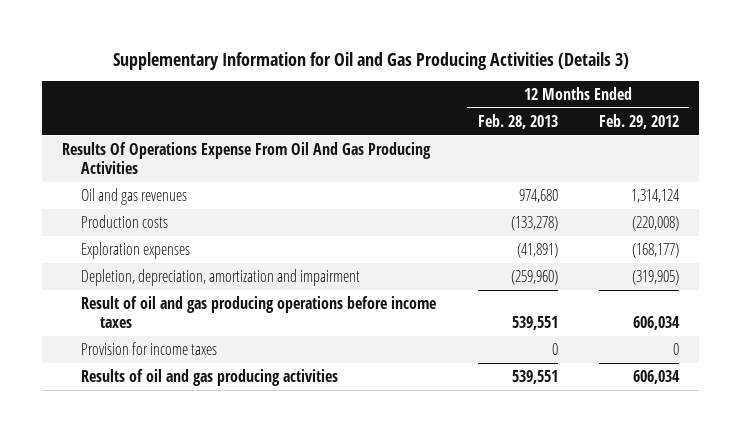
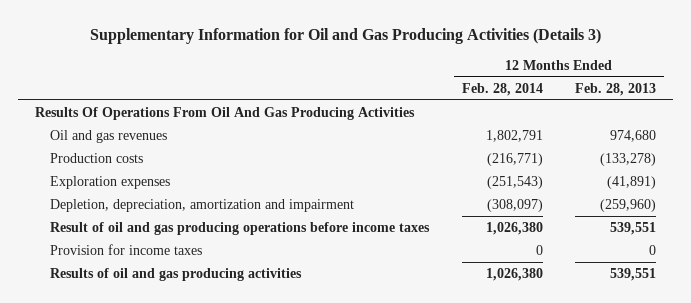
[598,113,679,129] Feb. 29, 2012 -> none
none -> [461,82,543,96] Feb. 28, 2014
[62,141,432,174] Results Of Operations Expense From Oil And Gas Producing Activities -> [34,106,415,120] Results Of Operations From Oil And Gas Producing Activities

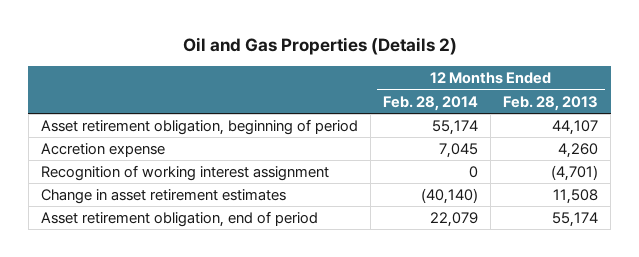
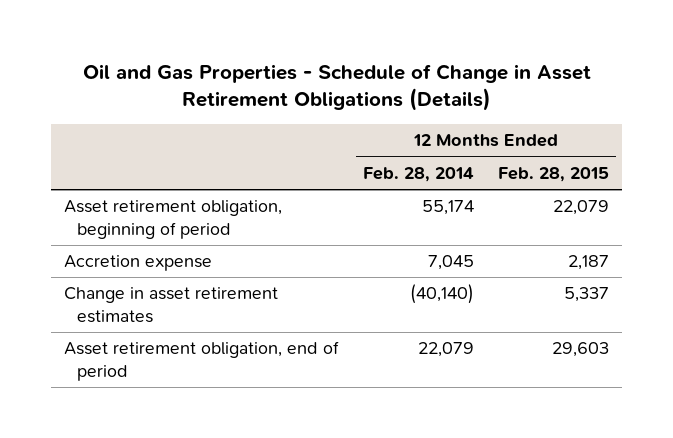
[182,37,457,56] Oil and Gas Properties (Details 2) -> [82,63,591,112] Oil and Gas Properties - Schedule of Change in Asset Retirement Obligations (Details)
[503,95,599,111] Feb. 28, 2013 -> none
none -> [498,166,610,182] Feb. 28, 2015
[40,165,329,182] Recognition of working interest assignment -> none

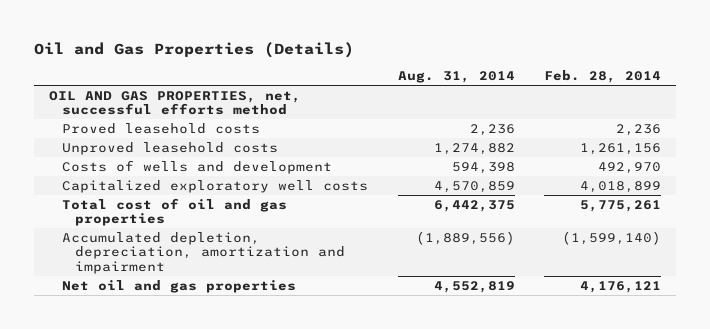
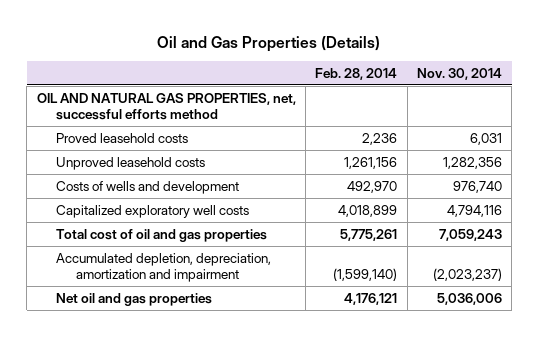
[397,71,515,84] Aug. 31, 2014 -> none
none -> [416,67,502,80] Nov. 30, 2014
[48,90,301,116] OIL AND GAS PROPERTIES, net, successful efforts method -> [36,92,296,120] OIL AND NATURAL GAS PROPERTIES, net, successful efforts method

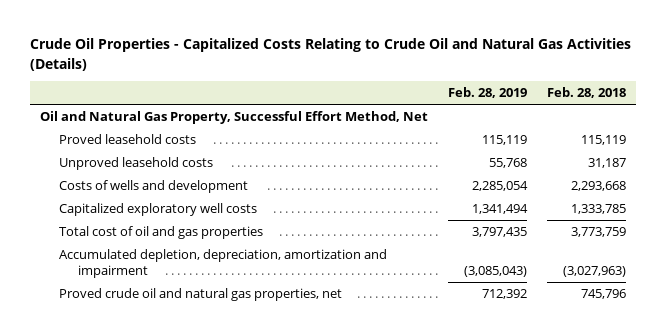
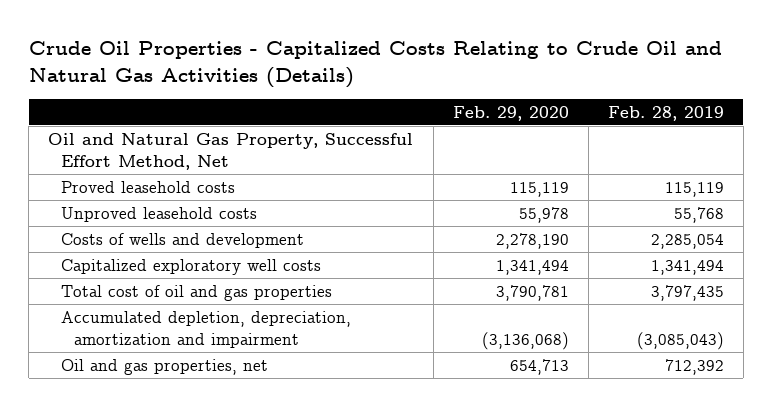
[546,86,626,98] Feb. 28, 2018 -> none
none -> [452,105,569,121] Feb. 29, 2020
[59,287,343,301] Proved crude oil and natural gas properties, net -> [61,358,269,375] Oil and gas properties, net

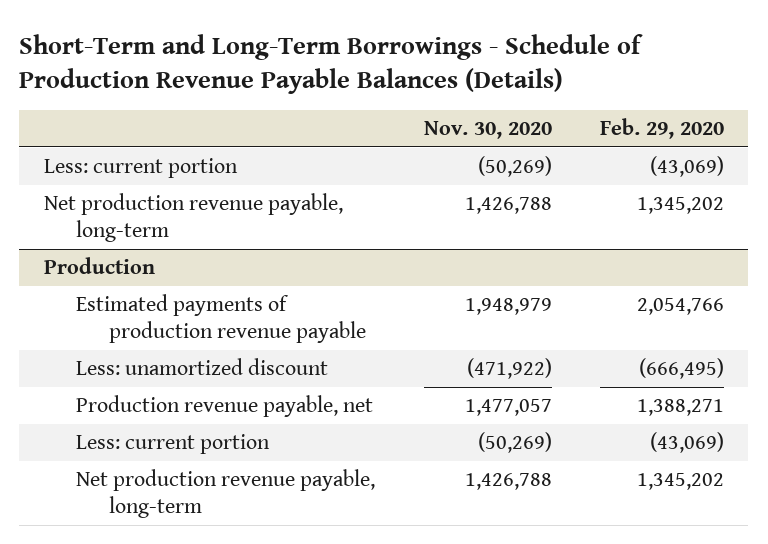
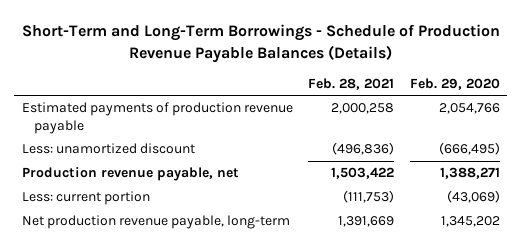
[423,121,552,140] Nov. 30, 2020 -> none
none -> [308,77,395,90] Feb. 28, 2021
[43,158,238,179] Less: current portion -> none
[43,193,343,243] Net production revenue payable, long-term -> none
[43,257,155,275] Production -> none

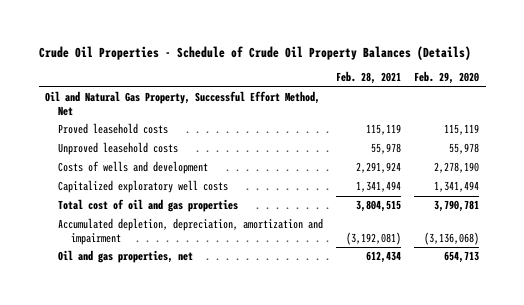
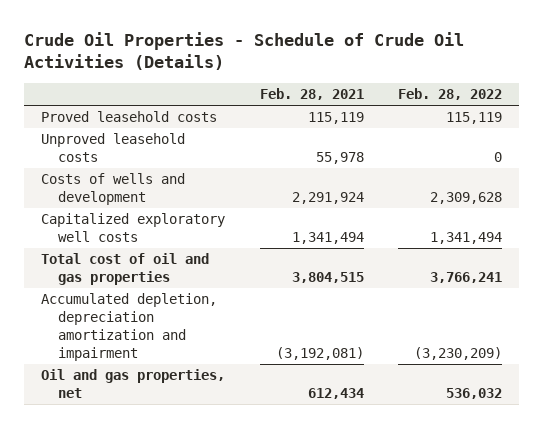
[38,45,471,60] Crude Oil Properties - Schedule of Crude Oil Property Balances (Details) -> [24,32,465,71] Crude Oil Properties - Schedule of Crude Oil Activities (Details)
[414,71,480,85] Feb. 29, 2020 -> none
none -> [397,88,502,101] Feb. 28, 2022
[45,91,321,117] Oil and Natural Gas Property, Successful Effort Method, Net -> none
[58,218,324,246] Accumulated depletion, depreciation, amortization and impairment -> [41,293,218,361] Accumulated depletion, depreciation amortization and impairment

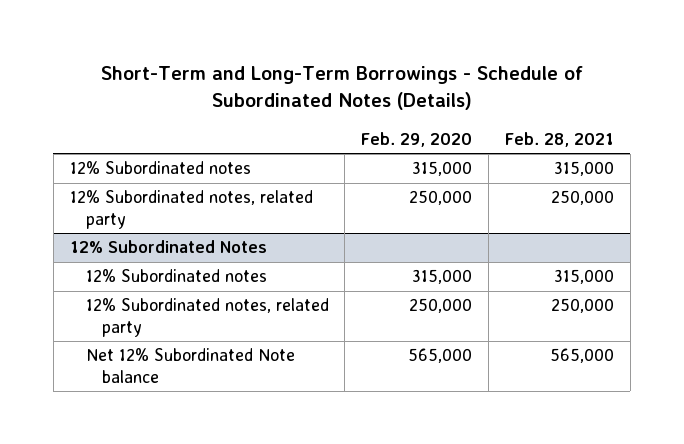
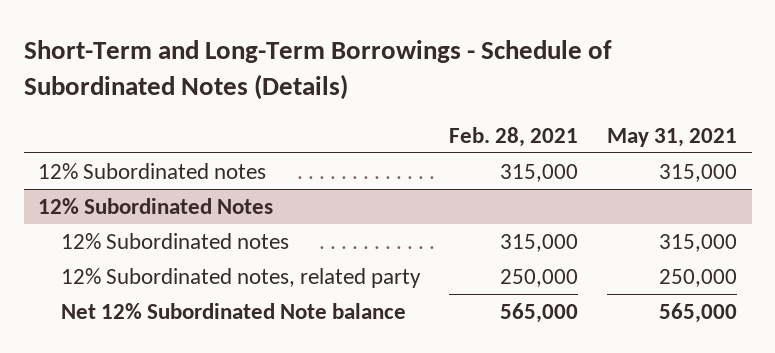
[361,131,473,147] Feb. 29, 2020 -> none
none -> [607,127,738,147] May 31, 2021
[69,190,313,229] 12% Subordinated notes, related party -> none

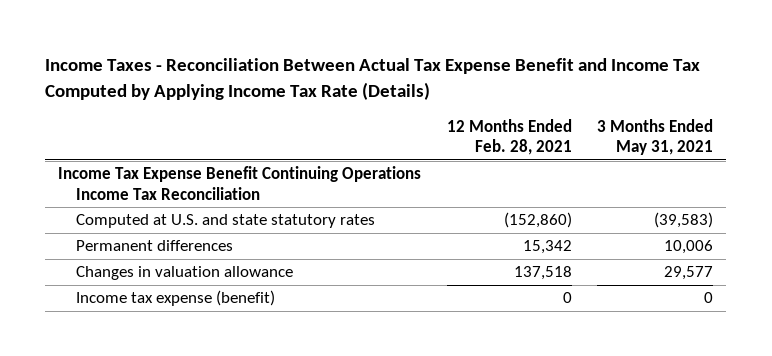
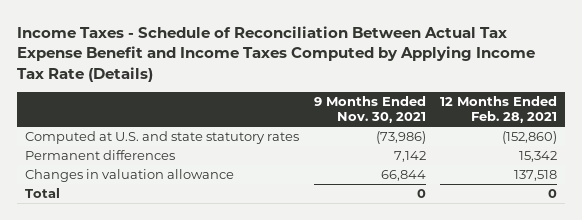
[45,58,701,100] Income Taxes - Reconciliation Between Actual Tax Expense Benefit and Income Tax Computed by Applying Income Tax Rate (Details) -> [17,25,536,82] Income Taxes - Schedule of Reconciliation Between Actual Tax Expense Benefit and Income Taxes Computed by Applying Income Tax Rate (Details)
[597,118,714,156] 3 Months Ended May 31, 2021 -> none
none -> [313,95,426,124] 9 Months Ended Nov. 30, 2021
[58,166,422,200] Income Tax Expense Benefit Continuing Operations Income Tax Reconciliation -> none
[76,290,276,307] Income tax expense (benefit) -> [24,188,60,199] Total

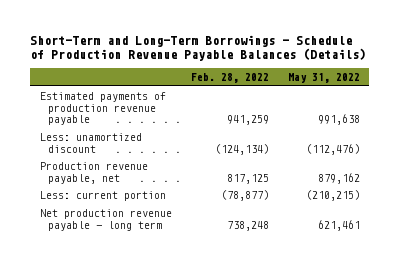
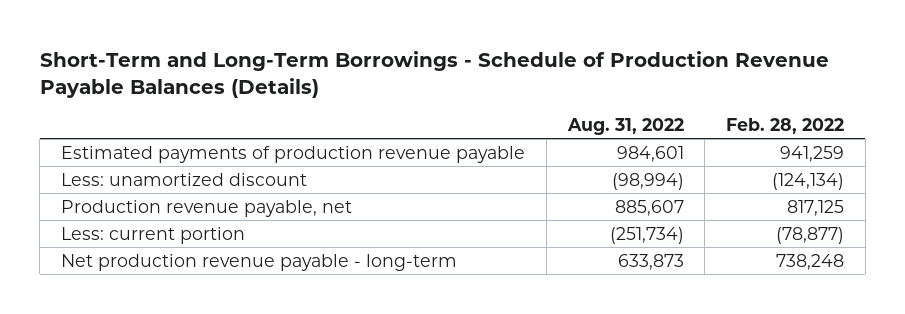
[287,73,360,84] May 31, 2022 -> none
none -> [566,117,684,135] Aug. 31, 2022
[39,209,172,231] Net production revenue payable - long term -> [60,253,457,271] Net production revenue payable - long-term

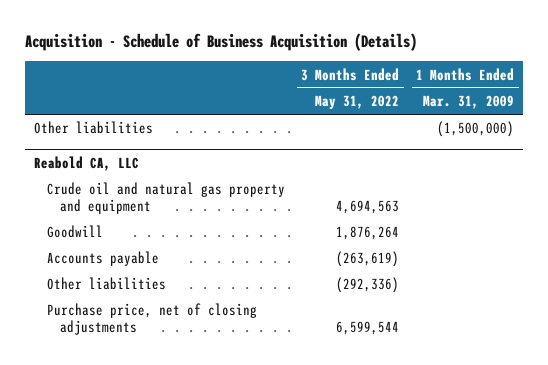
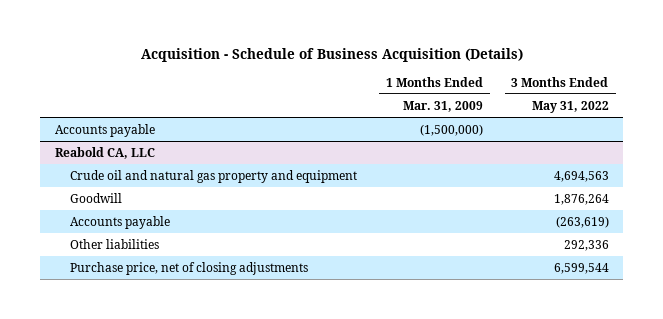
[33,121,153,135] Other liabilities -> [54,123,155,137] Accounts payable
[336,277,400,294] (292,336) -> [563,239,609,251] 292,336

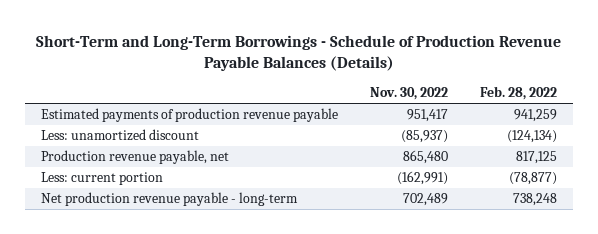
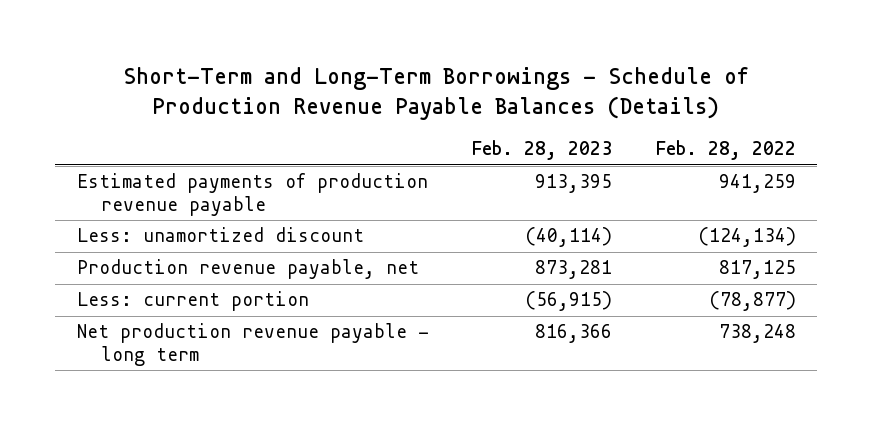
[370,87,449,101] Nov. 30, 2022 -> none
none -> [472,140,613,161] Feb. 28, 2023
[41,192,299,207] Net production revenue payable - long-term -> [76,323,429,367] Net production revenue payable - long term

